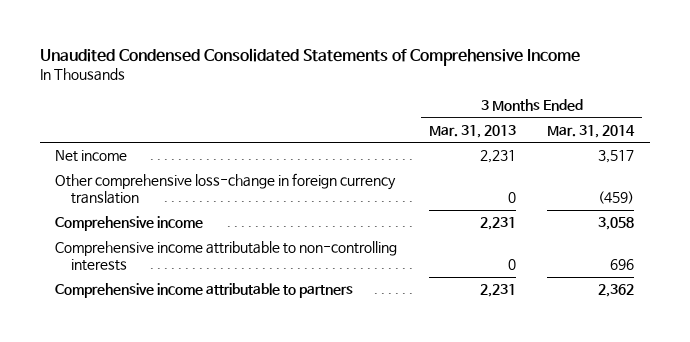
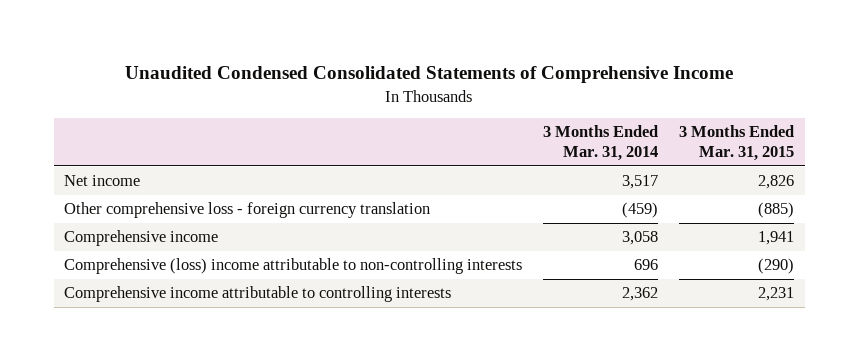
[428,124,516,138] Mar. 31, 2013 -> none
none -> [679,125,795,162] 3 Months Ended Mar. 31, 2015
[55,173,397,205] Other comprehensive loss-change in foreign currency translation -> [64,202,431,219] Other comprehensive loss - foreign currency translation
[55,241,398,272] Comprehensive income attributable to non-controlling interests -> [64,258,523,275] Comprehensive (loss) income attributable to non-controlling interests
[55,283,354,299] Comprehensive income attributable to partners -> [64,286,452,303] Comprehensive income attributable to controlling interests

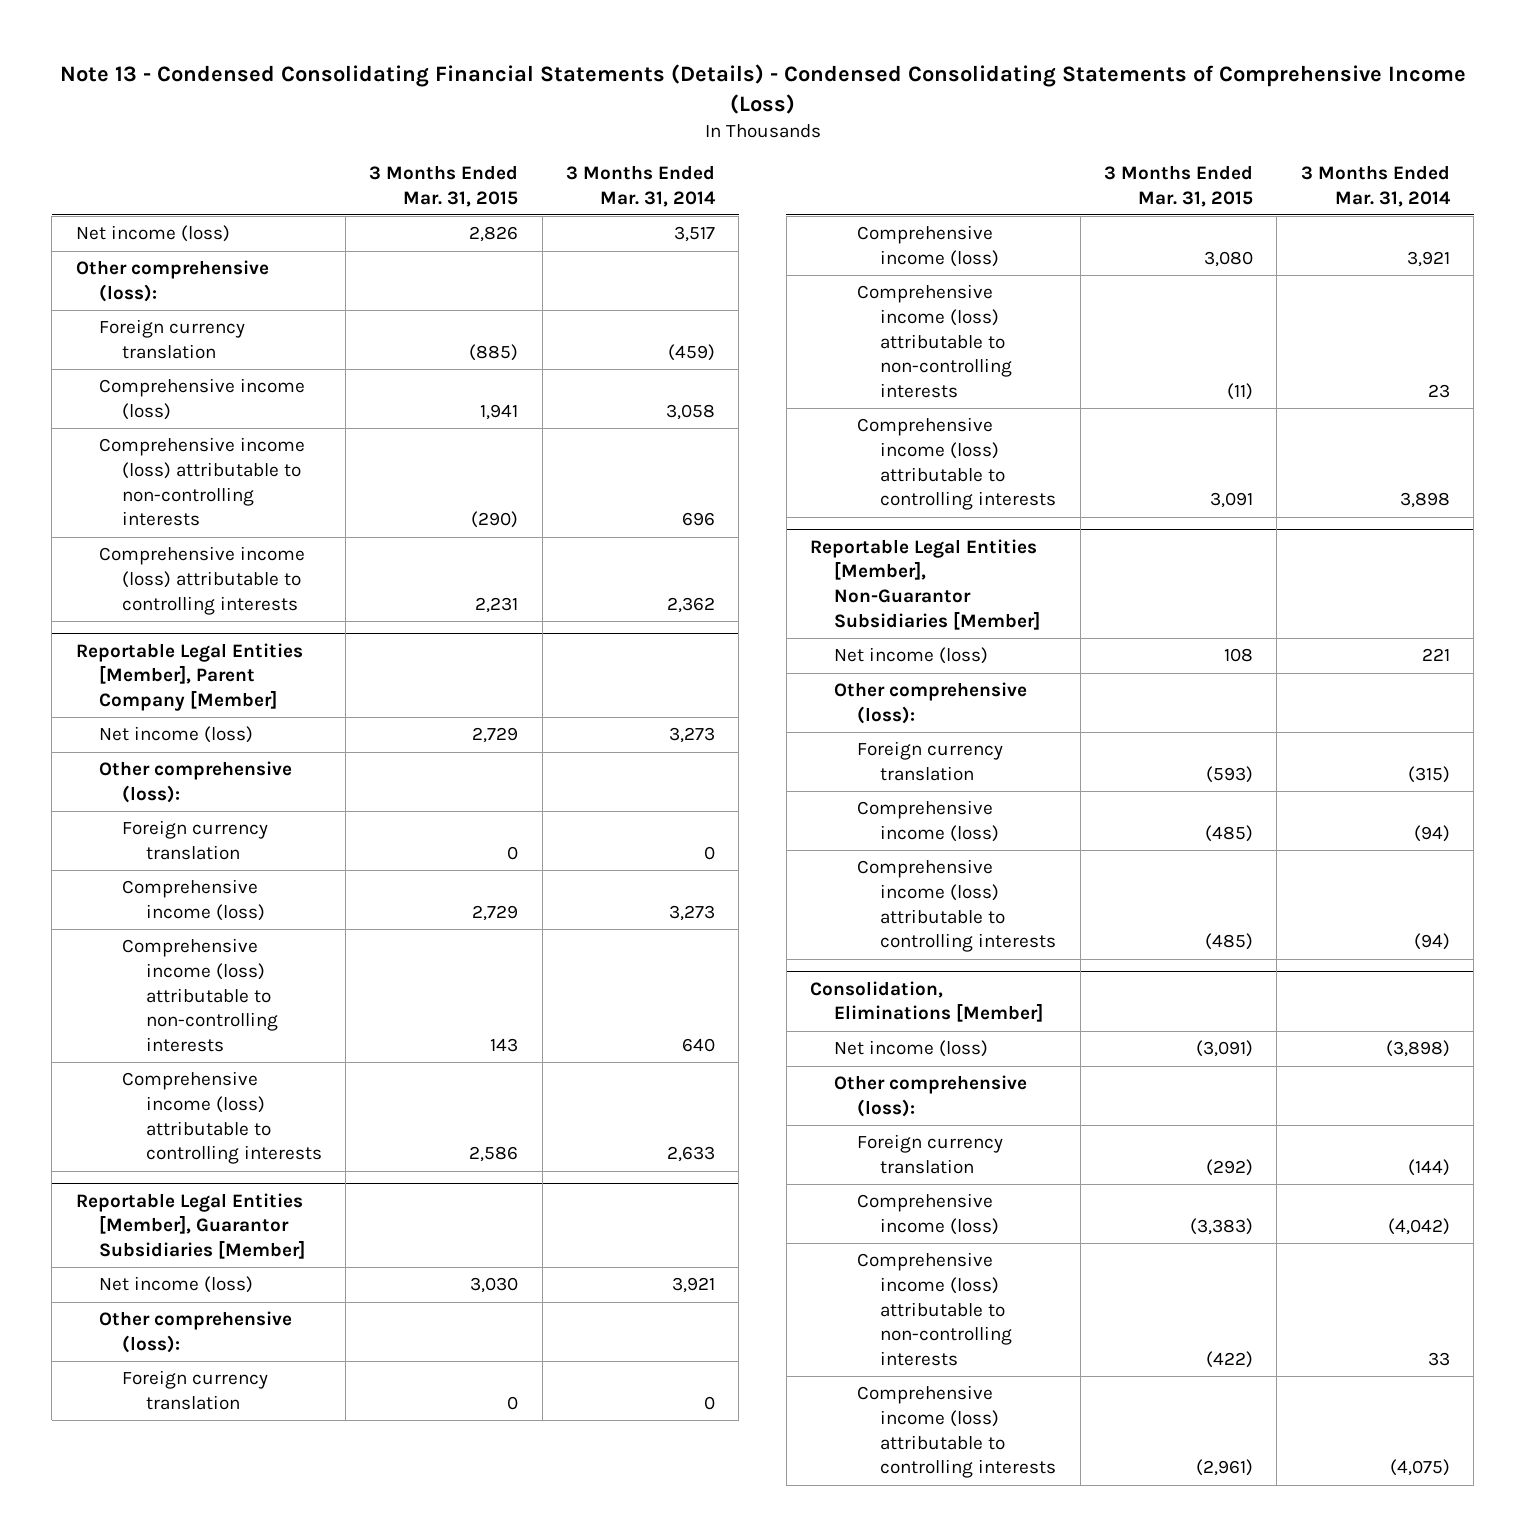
[125,66,734,84] Unaudited Condensed Consolidated Statements of Comprehensive Income -> [59,64,1466,114] Note 13 - Condensed Consolidating Financial Statements (Details) - Condensed Consolidating Statements of Comprehensive Income (Loss)
[64,175,141,187] Net income -> [75,225,230,243] Net income (loss)
none -> [75,260,269,302] Other comprehensive (loss):
[64,202,431,219] Other comprehensive loss - foreign currency translation -> [98,319,245,359] Foreign currency translation
[64,230,219,247] Comprehensive income -> [98,378,305,420] Comprehensive income (loss)
[64,258,523,275] Comprehensive (loss) income attributable to non-controlling interests -> [98,437,305,527] Comprehensive income (loss) attributable to non-controlling interests
[64,286,452,303] Comprehensive income attributable to controlling interests -> [98,546,305,615] Comprehensive income (loss) attributable to controlling interests
none -> [75,642,303,711] Reportable Legal Entities [Member], Parent Company [Member]
none -> [98,726,253,744] Net income (loss)
none -> [98,761,292,803] Other comprehensive (loss):
none -> [122,820,269,860] Foreign currency translation
none -> [122,879,265,921] Comprehensive income (loss)
none -> [122,938,278,1052] Comprehensive income (loss) attributable to non-controlling interests
none -> [122,1071,322,1165] Comprehensive income (loss) attributable to controlling interests
none -> [75,1192,305,1259] Reportable Legal Entities [Member], Guarantor Subsidiaries [Member]
none -> [98,1276,253,1294] Net income (loss)
none -> [98,1311,292,1353] Other comprehensive (loss):
none -> [122,1370,269,1410] Foreign currency translation
none -> [856,225,1000,267] Comprehensive income (loss)
none -> [856,284,1013,398] Comprehensive income (loss) attributable to non-controlling interests
none -> [856,417,1057,511] Comprehensive income (loss) attributable to controlling interests
none -> [810,538,1040,630] Reportable Legal Entities [Member], Non-Guarantor Subsidiaries [Member]
none -> [833,647,988,665] Net income (loss)
none -> [833,682,1027,724] Other comprehensive (loss):
none -> [856,741,1003,781] Foreign currency translation
none -> [856,800,1000,842] Comprehensive income (loss)
none -> [856,859,1057,953] Comprehensive income (loss) attributable to controlling interests
none -> [810,980,1043,1023] Consolidation, Eliminations [Member]
none -> [833,1040,988,1058] Net income (loss)
none -> [833,1075,1027,1117] Other comprehensive (loss):
none -> [856,1134,1003,1174] Foreign currency translation
none -> [856,1193,1000,1235] Comprehensive income (loss)
none -> [856,1252,1013,1366] Comprehensive income (loss) attributable to non-controlling interests
none -> [856,1385,1057,1479] Comprehensive income (loss) attributable to controlling interests

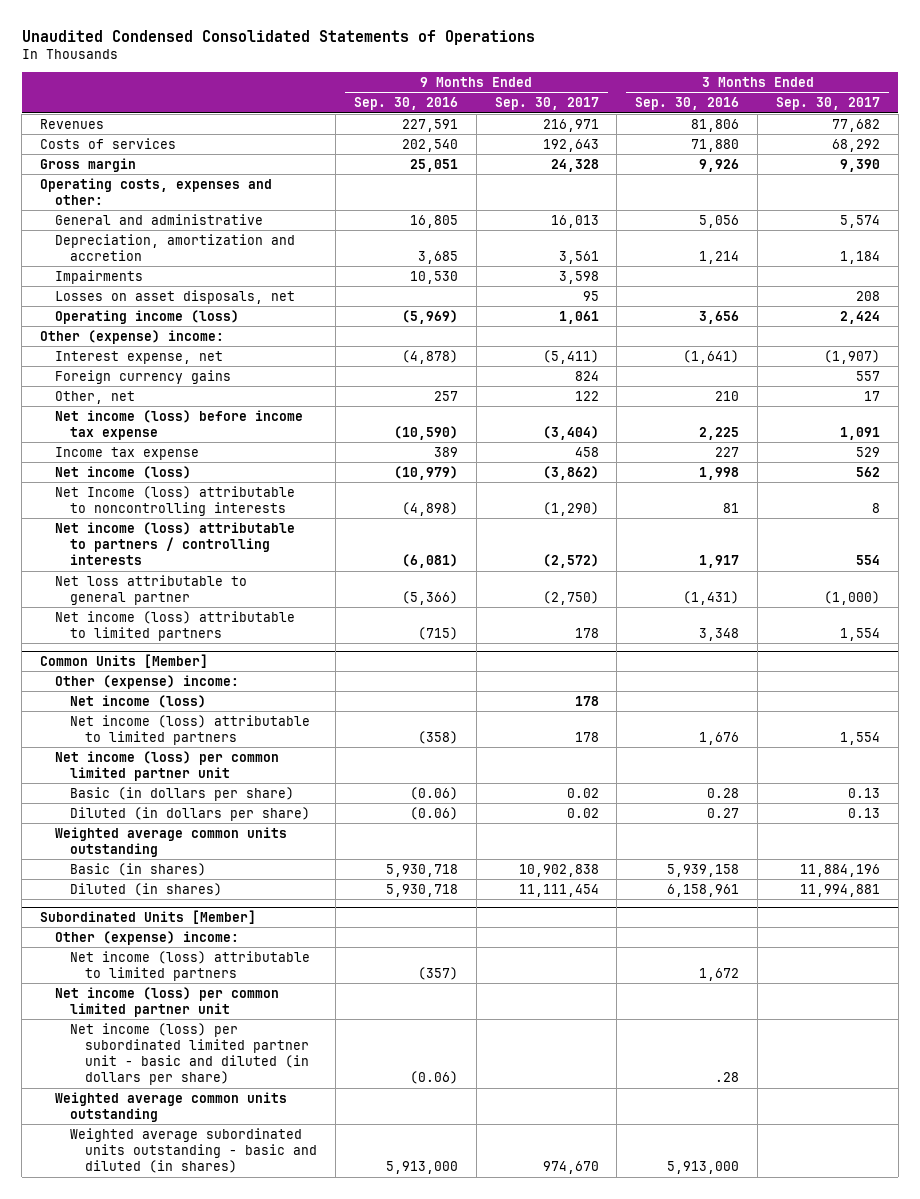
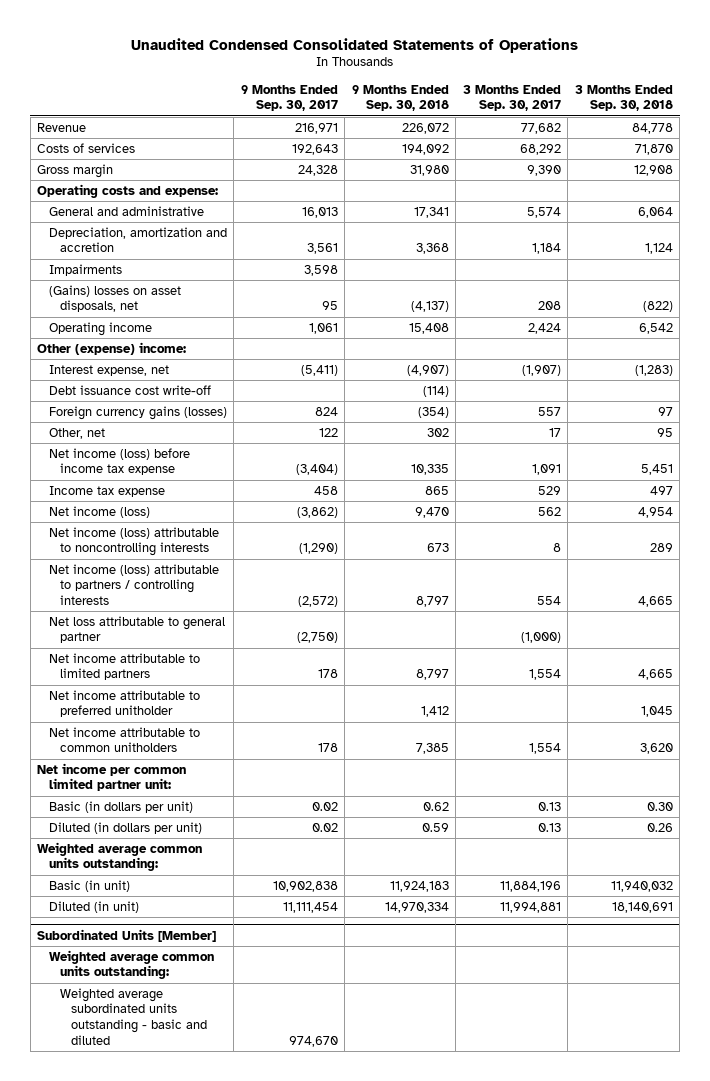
[353,97,458,111] Sep. 30, 2016 -> none
[635,97,740,111] Sep. 30, 2016 -> none
none -> [351,84,449,112] 9 Months Ended Sep. 30, 2018
none -> [574,84,673,112] 3 Months Ended Sep. 30, 2018
[39,118,104,129] Revenues -> [37,122,87,132] Revenue
[39,177,272,206] Operating costs, expenses and other: -> [37,183,219,198] Operating costs and expense:
[54,289,295,304] Losses on asset disposals, net -> [48,284,181,313] (Gains) losses on asset disposals, net
[54,309,239,324] Operating income (loss) -> [48,321,152,336] Operating income
none -> [48,384,211,395] Debt issuance cost write-off
[54,369,231,384] Foreign currency gains -> [48,405,227,420] Foreign currency gains (losses)
[54,485,295,517] Net Income (loss) attributable to noncontrolling interests -> [48,526,219,557] Net income (loss) attributable to noncontrolling interests
[39,653,208,668] Common Units [Member] -> none
[54,674,239,689] Other (expense) income: -> none
[69,694,206,708] Net income (loss) -> none
[54,610,295,642] Net income (loss) attributable to limited partners -> [48,652,200,681] Net income attributable to limited partners
none -> [48,689,200,718] Net income attributable to preferred unitholder
[69,714,310,746] Net income (loss) attributable to limited partners -> [48,726,200,753] Net income attributable to common unitholders
[54,750,279,782] Net income (loss) per common limited partner unit -> [37,762,187,792] Net income per common limited partner unit:
[69,786,294,801] Basic (in dollars per share) -> [48,800,193,813] Basic (in dollars per unit)
[69,806,310,821] Diluted (in dollars per share) -> [48,821,202,834] Diluted (in dollars per unit)
[54,826,287,858] Weighted average common units outstanding -> [37,841,203,872] Weighted average common units outstanding:
[69,862,206,876] Basic (in shares) -> [48,879,130,892] Basic (in unit)
[69,882,222,896] Diluted (in shares) -> [48,900,139,913] Diluted (in unit)
[54,930,239,945] Other (expense) income: -> none
[69,950,310,982] Net income (loss) attributable to limited partners -> none
[54,986,279,1018] Net income (loss) per common limited partner unit -> none
[69,1022,310,1086] Net income (loss) per subordinated limited partner unit - basic and diluted (in dollars per share) -> none
[54,1091,287,1123] Weighted average common units outstanding -> [48,949,214,980] Weighted average common units outstanding:
[69,1127,318,1174] Weighted average subordinated units outstanding - basic and diluted (in shares) -> [60,987,208,1045] Weighted average subordinated units outstanding - basic and diluted

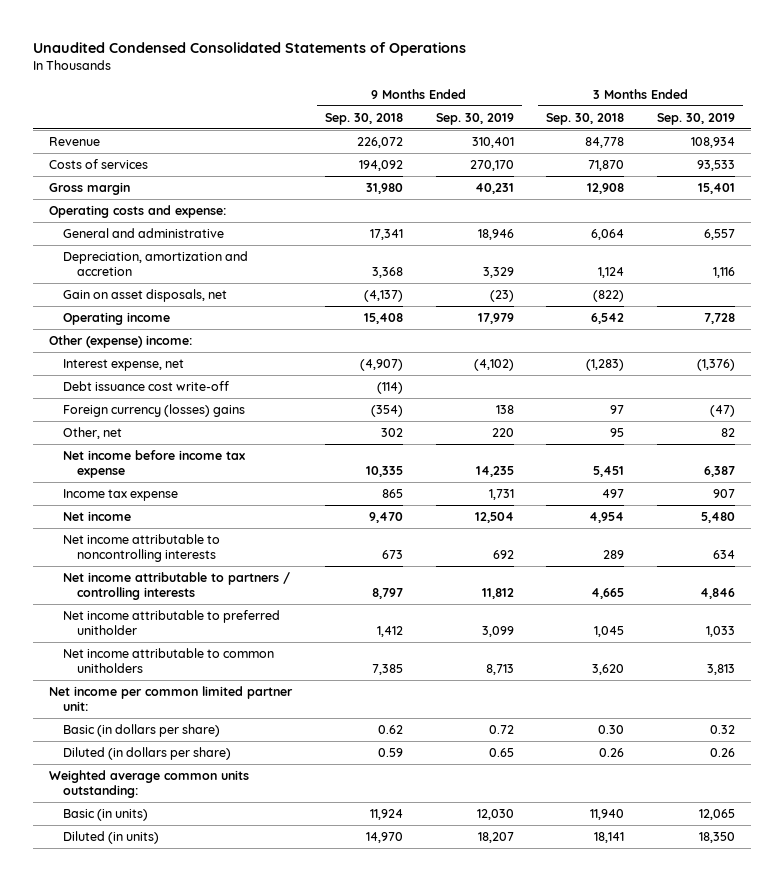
[240,84,338,112] 9 Months Ended Sep. 30, 2017 -> none
[462,84,561,112] 3 Months Ended Sep. 30, 2017 -> none
none -> [435,112,514,125] Sep. 30, 2019
none -> [656,112,735,125] Sep. 30, 2019
[48,263,122,276] Impairments -> none
[48,284,181,313] (Gains) losses on asset disposals, net -> [63,288,228,302] Gain on asset disposals, net
[48,405,227,420] Foreign currency gains (losses) -> [63,403,246,417] Foreign currency (losses) gains
[48,447,190,476] Net income (loss) before income tax expense -> [63,449,246,478] Net income before income tax expense
[48,615,225,644] Net loss attributable to general partner -> none
[48,652,200,681] Net income attributable to limited partners -> none
[48,505,150,518] Net income (loss) -> [63,510,132,521] Net income
[48,526,219,557] Net income (loss) attributable to noncontrolling interests -> [63,533,221,562] Net income attributable to noncontrolling interests
[48,563,219,606] Net income (loss) attributable to partners / controlling interests -> [63,571,291,600] Net income attributable to partners / controlling interests
[37,841,203,872] Weighted average common units outstanding: -> none
[48,879,130,892] Basic (in unit) -> none
[48,900,139,913] Diluted (in unit) -> none
[37,928,217,942] Subordinated Units [Member] -> none
[48,800,193,813] Basic (in dollars per unit) -> [63,723,221,737] Basic (in dollars per share)
[48,821,202,834] Diluted (in dollars per unit) -> [63,746,232,760] Diluted (in dollars per share)
[60,987,208,1045] Weighted average subordinated units outstanding - basic and diluted -> none
none -> [63,808,149,821] Basic (in units)
none -> [63,830,160,844] Diluted (in units)

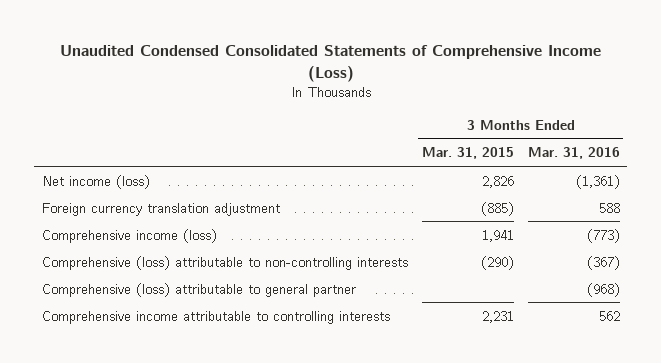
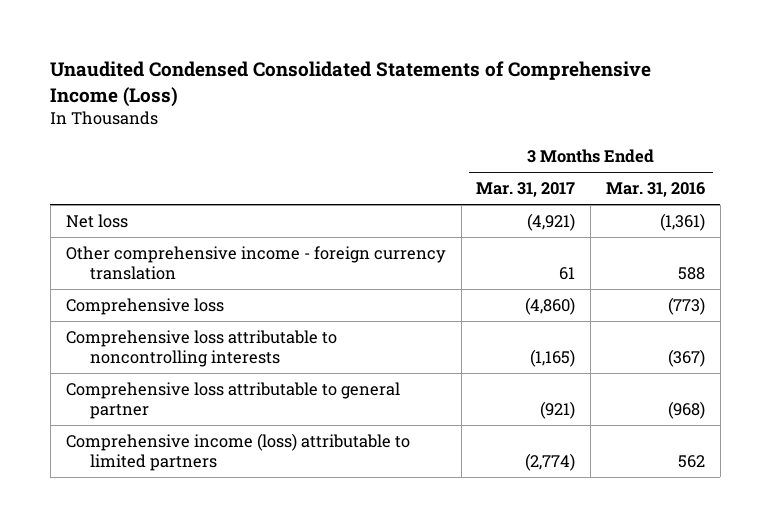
[421,147,514,160] Mar. 31, 2015 -> none
none -> [476,181,576,197] Mar. 31, 2017
[41,174,150,189] Net income (loss) -> [65,213,128,228] Net loss
[41,202,280,216] Foreign currency translation adjustment -> [65,245,446,281] Other comprehensive income - foreign currency translation
[41,228,217,243] Comprehensive income (loss) -> [65,297,224,315] Comprehensive loss
[41,255,408,270] Comprehensive (loss) attributable to non-controlling interests -> [65,329,337,368] Comprehensive loss attributable to noncontrolling interests
[41,282,356,297] Comprehensive (loss) attributable to general partner -> [65,381,400,420] Comprehensive loss attributable to general partner
[41,310,390,324] Comprehensive income attributable to controlling interests -> [65,432,410,472] Comprehensive income (loss) attributable to limited partners

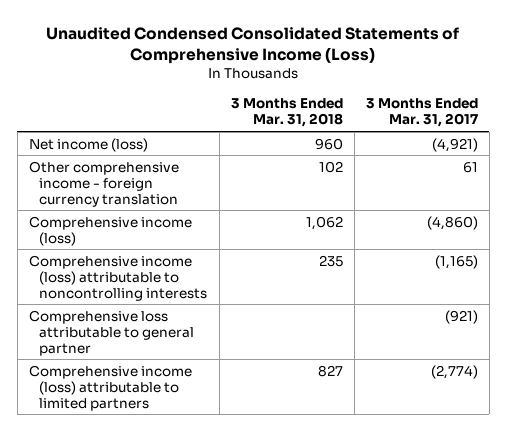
[606,181,706,197] Mar. 31, 2016 -> none
none -> [230,98,343,128] 3 Months Ended Mar. 31, 2018
[65,213,128,228] Net loss -> [28,137,148,152] Net income (loss)
[65,297,224,315] Comprehensive loss -> [28,215,192,246] Comprehensive income (loss)
[65,329,337,368] Comprehensive loss attributable to noncontrolling interests -> [28,254,208,301] Comprehensive income (loss) attributable to noncontrolling interests

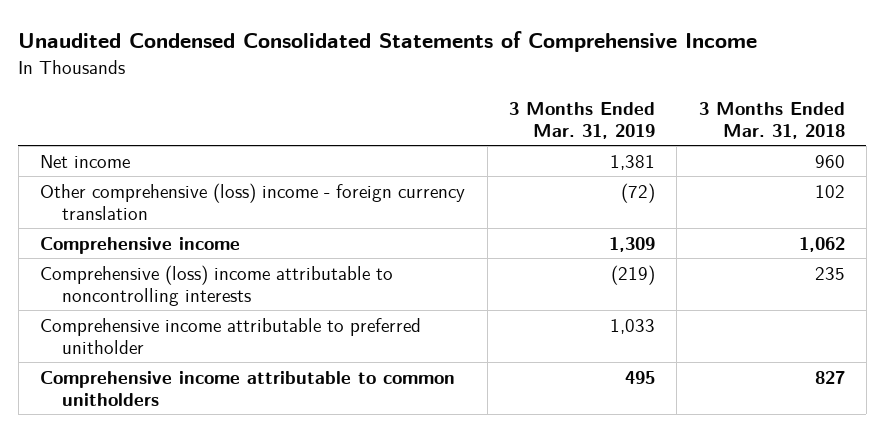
[46,26,460,64] Unaudited Condensed Consolidated Statements of Comprehensive Income (Loss) -> [18,31,758,53] Unaudited Condensed Consolidated Statements of Comprehensive Income
[365,98,478,128] 3 Months Ended Mar. 31, 2017 -> none
none -> [508,102,655,140] 3 Months Ended Mar. 31, 2019
[28,309,195,356] Comprehensive loss attributable to general partner -> none
[28,137,148,152] Net income (loss) -> [40,154,131,168] Net income
[28,160,179,207] Other comprehensive income - foreign currency translation -> [40,182,466,220] Other comprehensive (loss) income - foreign currency translation
[28,215,192,246] Comprehensive income (loss) -> [40,236,241,254] Comprehensive income
[28,254,208,301] Comprehensive income (loss) attributable to noncontrolling interests -> [40,264,394,306] Comprehensive (loss) income attributable to noncontrolling interests
none -> [40,317,422,354] Comprehensive income attributable to preferred unitholder
[28,364,192,411] Comprehensive income (loss) attributable to limited partners -> [40,370,456,406] Comprehensive income attributable to common unitholders

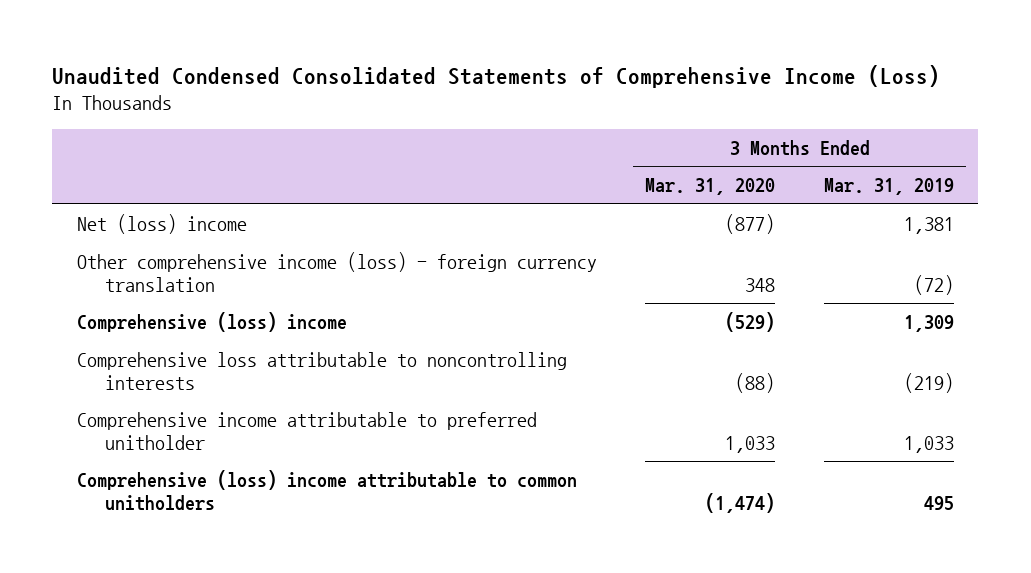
[18,31,758,53] Unaudited Condensed Consolidated Statements of Comprehensive Income -> [52,64,941,88] Unaudited Condensed Consolidated Statements of Comprehensive Income (Loss)
[698,102,845,140] 3 Months Ended Mar. 31, 2018 -> none
none -> [645,178,776,196] Mar. 31, 2020
[40,154,131,168] Net income -> [76,214,247,235] Net (loss) income
[40,182,466,220] Other comprehensive (loss) income - foreign currency translation -> [76,252,597,292] Other comprehensive income (loss) - foreign currency translation
[40,236,241,254] Comprehensive income -> [76,312,347,333] Comprehensive (loss) income
[40,264,394,306] Comprehensive (loss) income attributable to noncontrolling interests -> [76,352,567,390] Comprehensive loss attributable to noncontrolling interests
[40,370,456,406] Comprehensive income attributable to common unitholders -> [76,470,577,511] Comprehensive (loss) income attributable to common unitholders

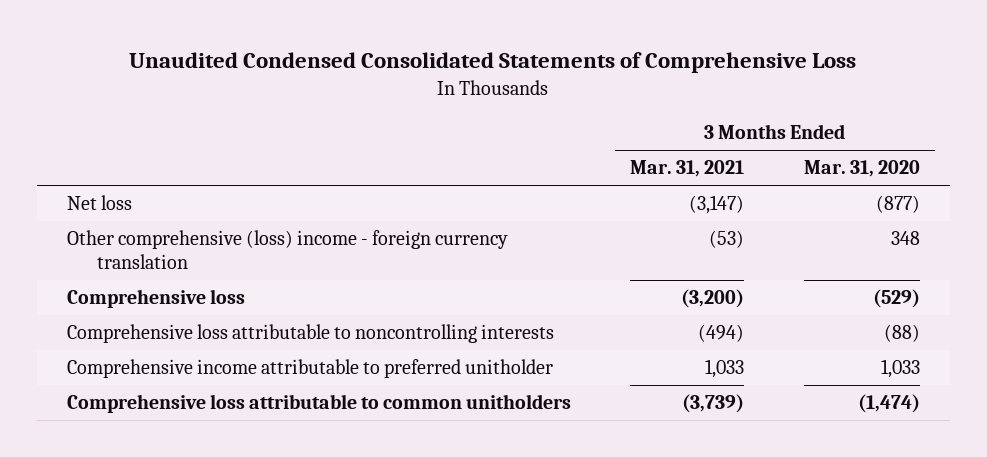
[52,64,941,88] Unaudited Condensed Consolidated Statements of Comprehensive Income (Loss) -> [129,51,857,73] Unaudited Condensed Consolidated Statements of Comprehensive Loss
[824,178,955,196] Mar. 31, 2019 -> none
none -> [630,160,745,178] Mar. 31, 2021
[76,214,247,235] Net (loss) income -> [66,195,132,211] Net loss
[76,252,597,292] Other comprehensive income (loss) - foreign currency translation -> [66,230,508,270] Other comprehensive (loss) income - foreign currency translation
[76,312,347,333] Comprehensive (loss) income -> [66,289,245,309] Comprehensive loss
[76,470,577,511] Comprehensive (loss) income attributable to common unitholders -> [66,394,571,414] Comprehensive loss attributable to common unitholders

